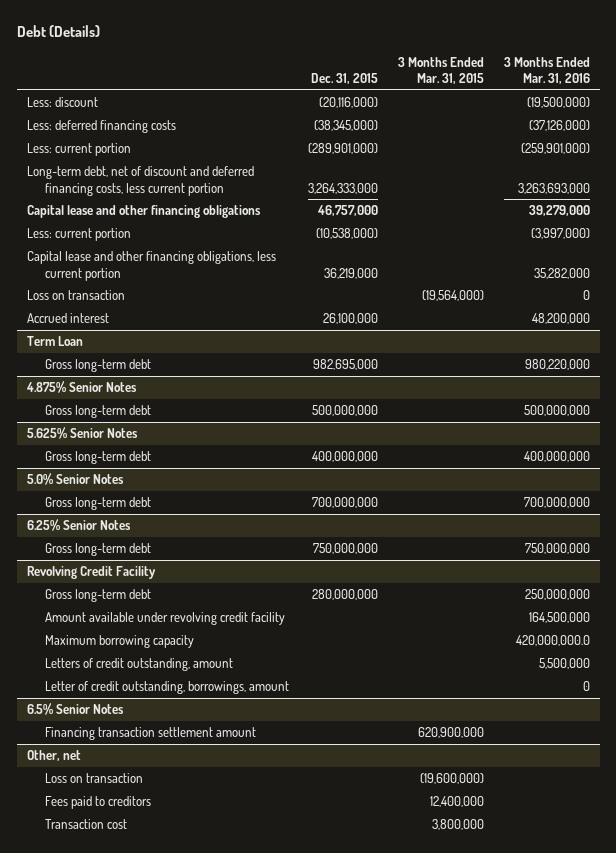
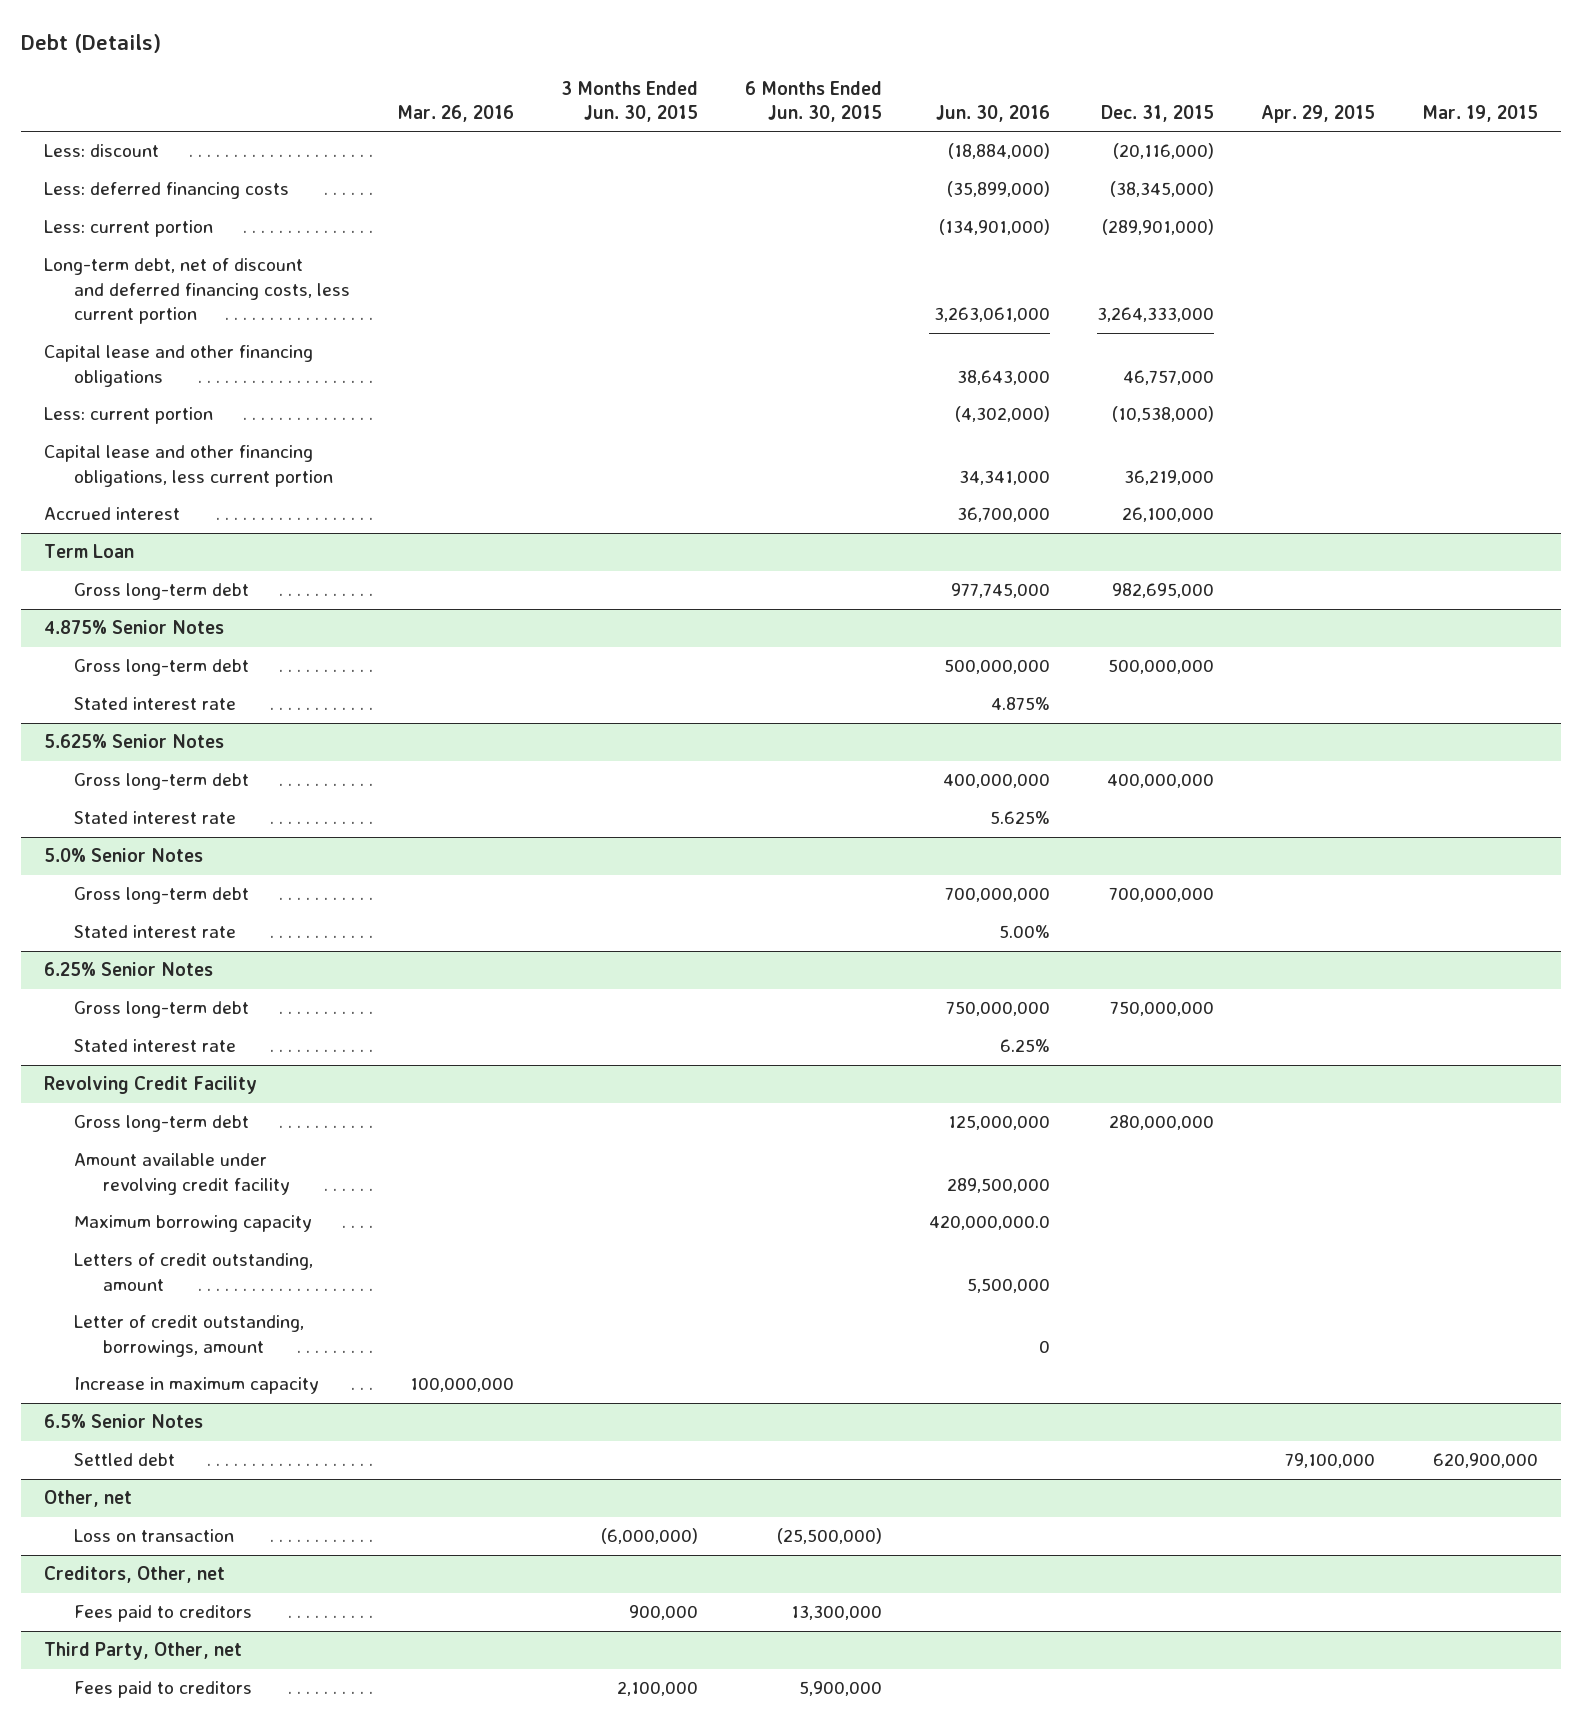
[398,56,485,85] 3 Months Ended Mar. 31, 2015 -> none
[503,56,590,85] 3 Months Ended Mar. 31, 2016 -> none
none -> [396,104,514,122] Mar. 26, 2016
none -> [560,80,698,122] 3 Months Ended Jun. 30, 2015
none -> [744,80,882,122] 6 Months Ended Jun. 30, 2015
none -> [935,104,1050,122] Jun. 30, 2016
none -> [1260,104,1375,123] Apr. 29, 2015
none -> [1421,104,1538,122] Mar. 19, 2015
[26,290,125,301] Loss on transaction -> none
none -> [73,697,236,711] Stated interest rate
none -> [73,811,236,825] Stated interest rate
none -> [73,925,236,939] Stated interest rate
none -> [73,1039,236,1053] Stated interest rate
none -> [73,1377,319,1395] Increase in maximum capacity
[44,727,256,741] Financing transaction settlement amount -> [73,1453,175,1467] Settled debt
[44,796,151,810] Fees paid to creditors -> none
[44,819,127,830] Transaction cost -> none
none -> [44,1566,226,1584] Creditors, Other, net
none -> [73,1605,252,1623] Fees paid to creditors
none -> [44,1642,243,1661] Third Party, Other, net
none -> [73,1681,252,1699] Fees paid to creditors

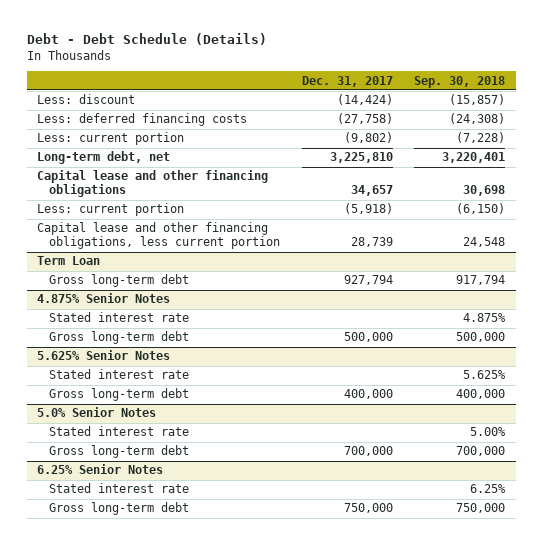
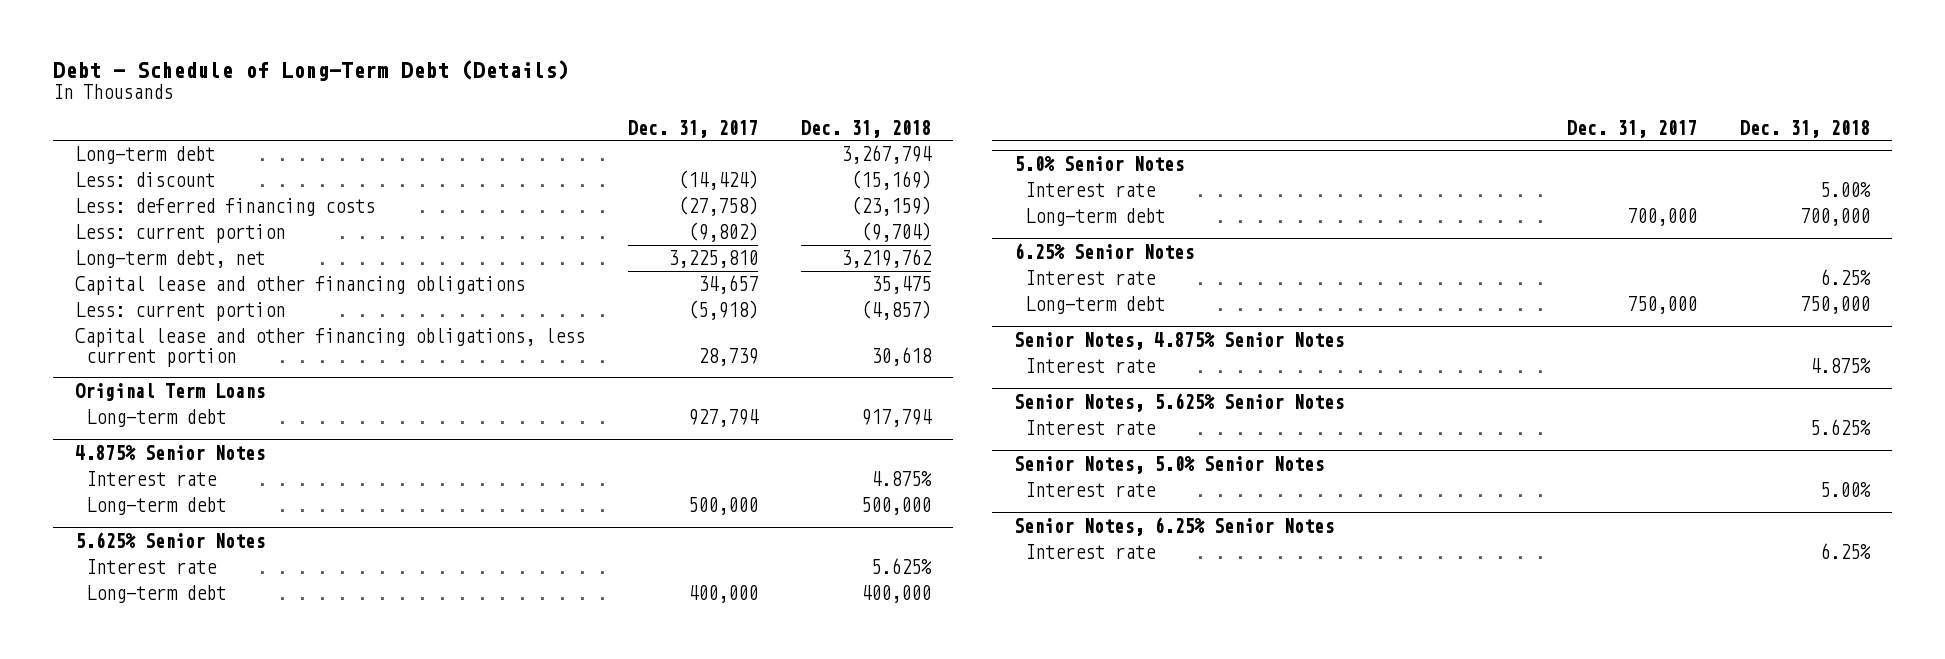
[26,33,267,46] Debt - Debt Schedule (Details) -> [53,59,570,81] Debt - Schedule of Long-Term Debt (Details)
[414,75,506,88] Sep. 30, 2018 -> none
none -> [801,119,932,138] Dec. 31, 2018
none -> [74,146,215,165] Long-term debt
[37,256,101,266] Term Loan -> [74,382,265,401] Original Term Loans
[49,274,190,288] Gross long-term debt -> [86,409,227,428] Long-term debt
[49,312,190,323] Stated interest rate -> [86,471,218,487] Interest rate
[49,331,190,345] Gross long-term debt -> [86,497,227,516] Long-term debt
[49,369,190,380] Stated interest rate -> [86,559,218,575] Interest rate
[49,388,190,402] Gross long-term debt -> [86,585,227,604] Long-term debt
[49,426,190,437] Stated interest rate -> [1024,182,1156,198] Interest rate
[49,445,190,459] Gross long-term debt -> [1024,208,1165,227] Long-term debt
[49,483,190,494] Stated interest rate -> [1024,270,1156,286] Interest rate
[49,502,190,516] Gross long-term debt -> [1024,296,1165,315] Long-term debt
none -> [1013,331,1344,350] Senior Notes, 4.875% Senior Notes
none -> [1024,358,1156,374] Interest rate
none -> [1013,392,1344,412] Senior Notes, 5.625% Senior Notes
none -> [1024,420,1156,436] Interest rate
none -> [1013,455,1324,474] Senior Notes, 5.0% Senior Notes
none -> [1024,482,1156,498] Interest rate
none -> [1013,516,1334,536] Senior Notes, 6.25% Senior Notes
none -> [1024,544,1156,560] Interest rate

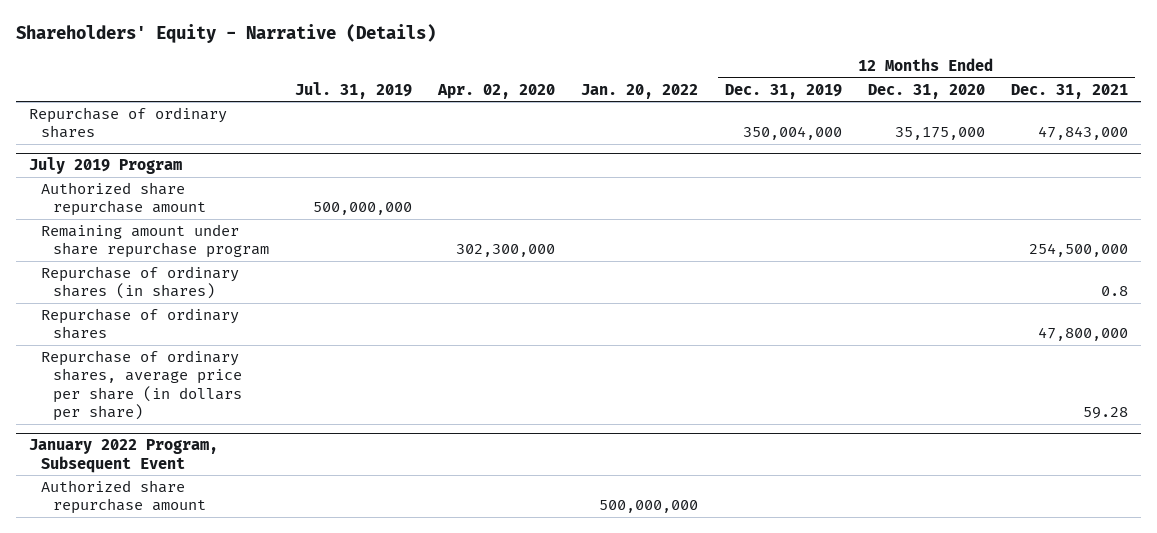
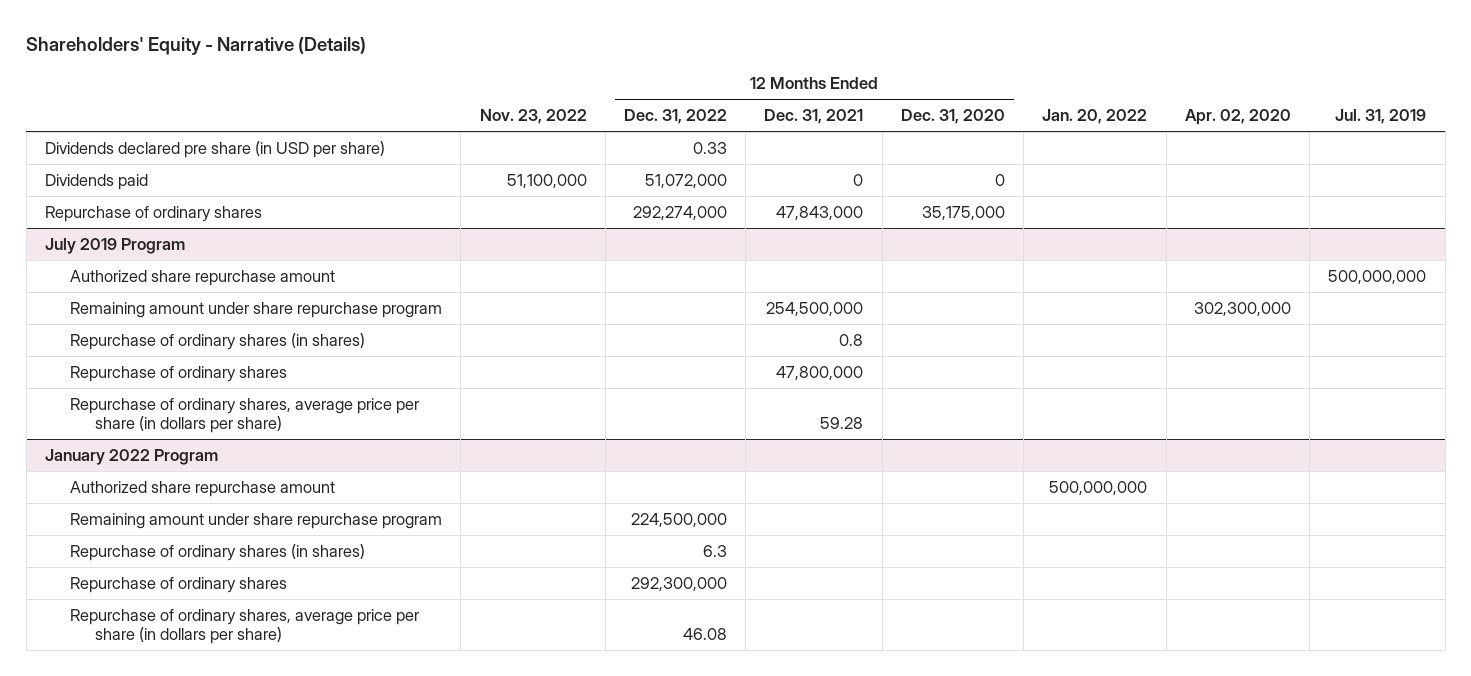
[724,83,842,99] Dec. 31, 2019 -> none
none -> [479,109,587,125] Nov. 23, 2022
none -> [623,109,727,125] Dec. 31, 2022
none -> [44,140,385,158] Dividends declared pre share (in USD per share)
none -> [44,173,148,190] Dividends paid
[28,439,218,473] January 2022 Program, Subsequent Event -> [44,448,218,465] January 2022 Program
none -> [70,512,443,529] Remaining amount under share repurchase program
none -> [70,543,366,561] Repurchase of ordinary shares (in shares)
none -> [70,576,288,593] Repurchase of ordinary shares
none -> [70,608,420,645] Repurchase of ordinary shares, average price per share (in dollars per share)

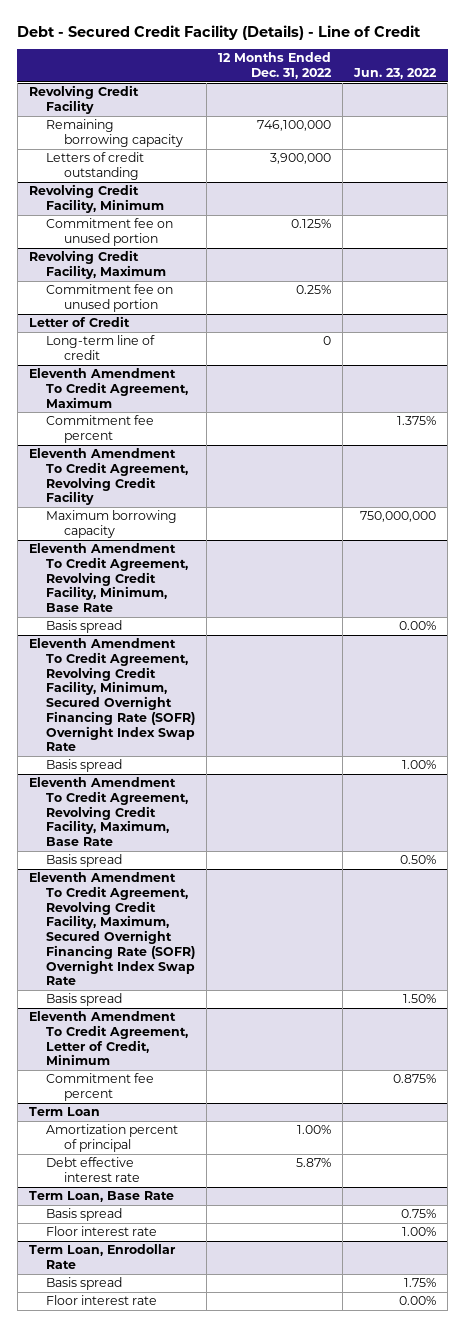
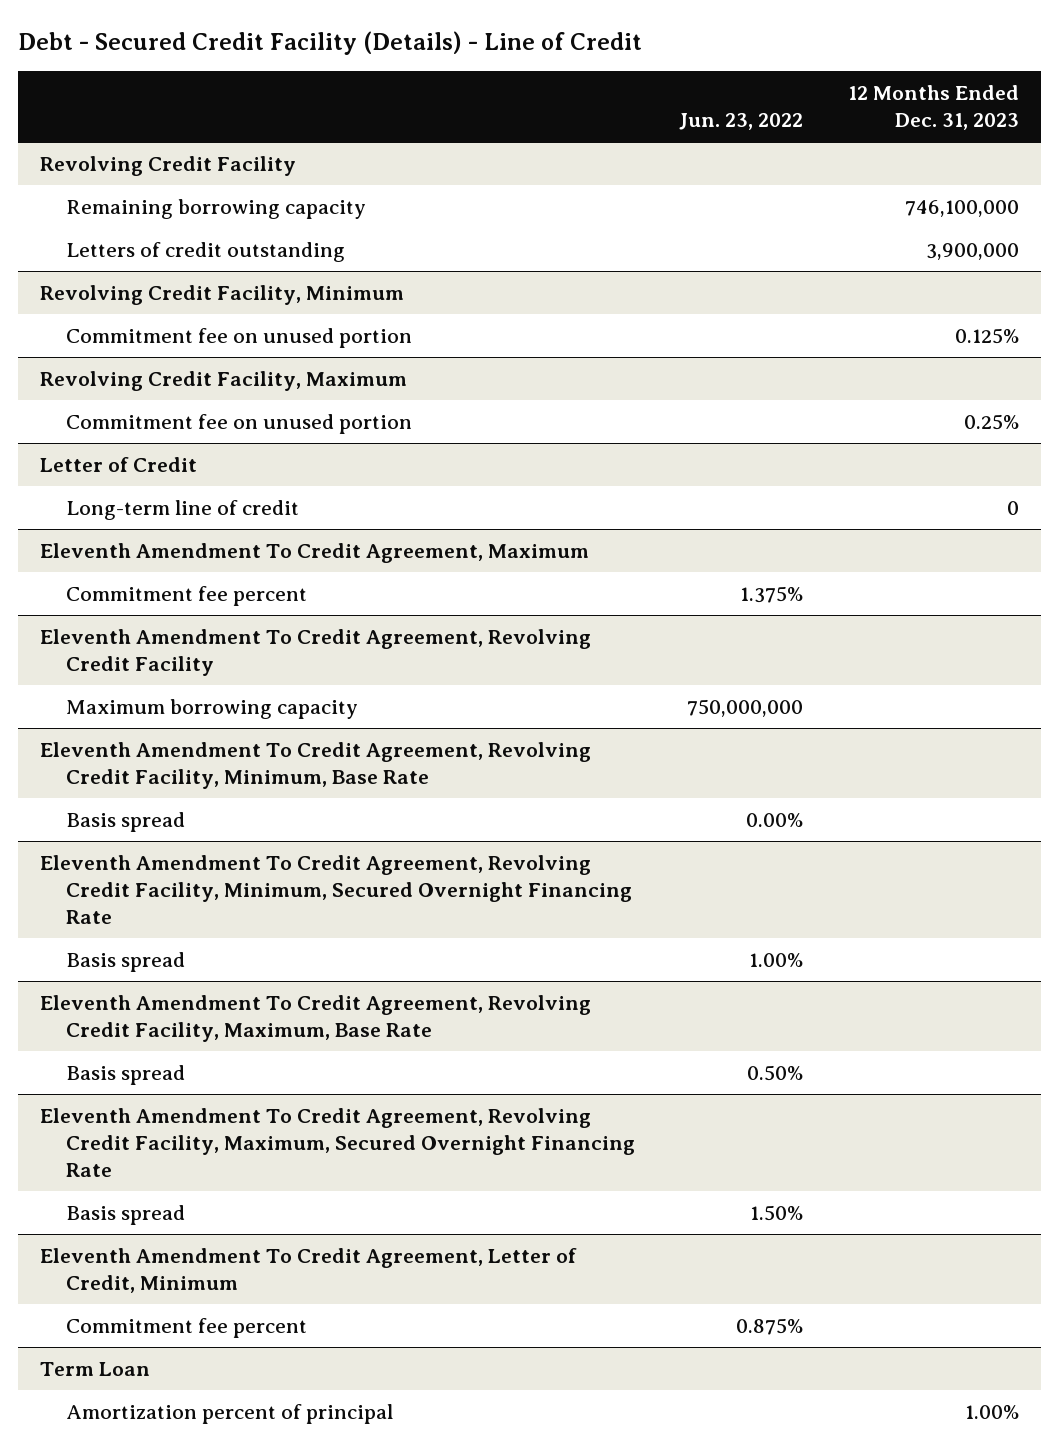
[218,52,333,79] 12 Months Ended Dec. 31, 2022 -> none
none -> [847,85,1019,131] 12 Months Ended Dec. 31, 2023
[28,638,196,752] Eleventh Amendment To Credit Agreement, Revolving Credit Facility, Minimum, Secured Overnight Financing Rate (SOFR) Overnight Index Swap Rate -> [39,854,633,925] Eleventh Amendment To Credit Agreement, Revolving Credit Facility, Minimum, Secured Overnight Financing Rate
[28,872,196,986] Eleventh Amendment To Credit Agreement, Revolving Credit Facility, Maximum, Secured Overnight Financing Rate (SOFR) Overnight Index Swap Rate -> [39,1107,636,1178] Eleventh Amendment To Credit Agreement, Revolving Credit Facility, Maximum, Secured Overnight Financing Rate
[46,1157,140,1183] Debt effective interest rate -> none
[28,1191,174,1203] Term Loan, Base Rate -> none
[46,1208,123,1222] Basis spread -> none
[46,1226,158,1237] Floor interest rate -> none
[28,1244,176,1270] Term Loan, Enrodollar Rate -> none
[46,1277,123,1291] Basis spread -> none
[46,1295,158,1306] Floor interest rate -> none

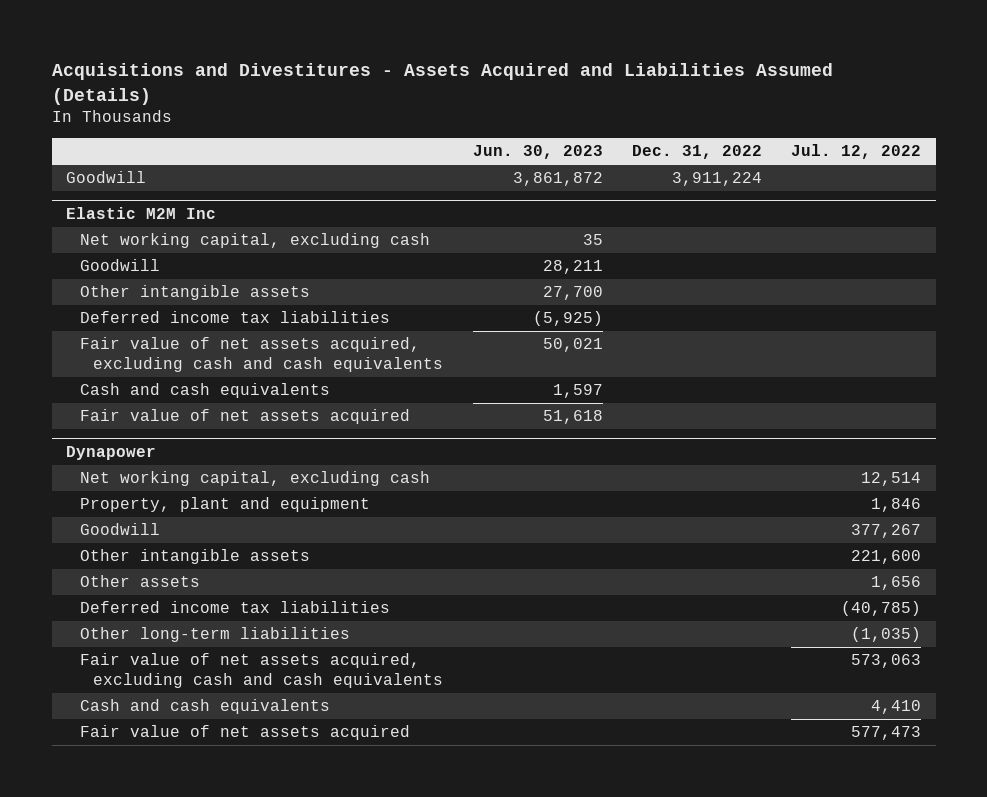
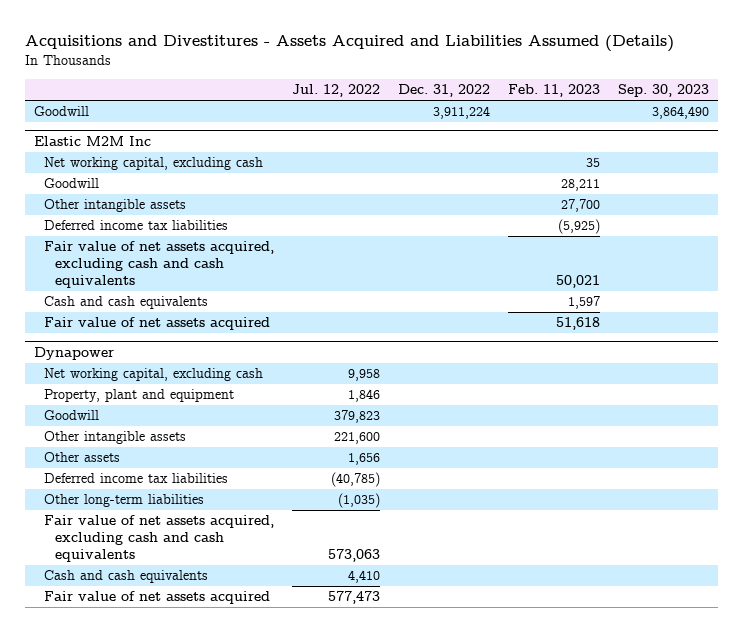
[472,145,603,160] Jun. 30, 2023 -> none
none -> [508,84,601,98] Feb. 11, 2023
none -> [617,84,709,98] Sep. 30, 2023
[861,472,922,487] 12,514 -> [348,369,381,382] 9,958
[851,524,922,539] 377,267 -> [334,410,381,424] 379,823

